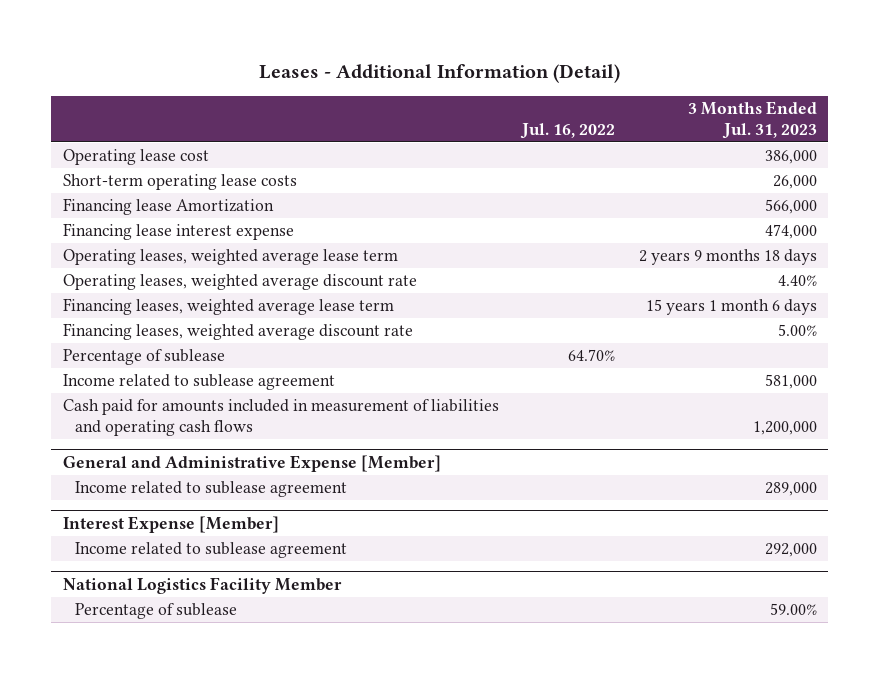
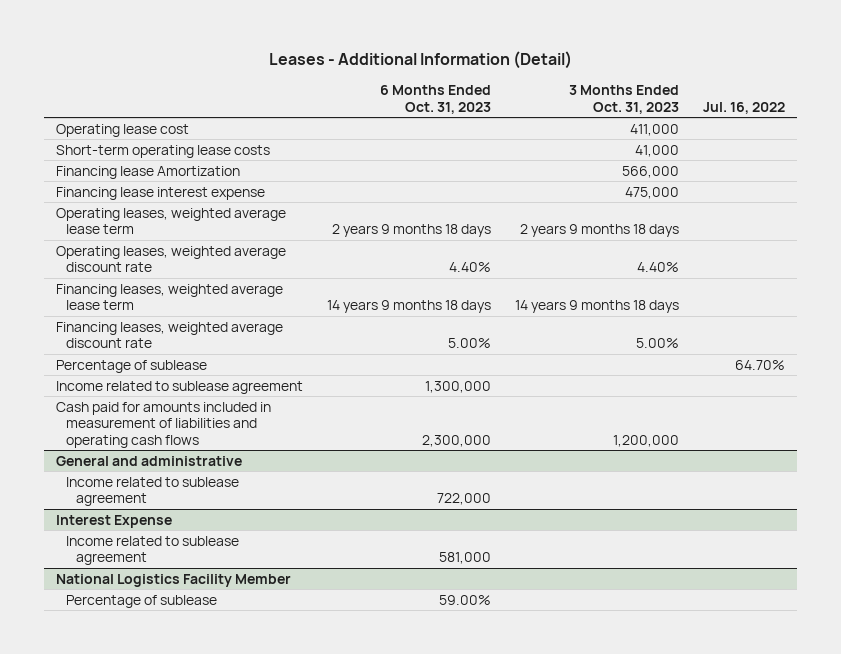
[687,101,817,139] 3 Months Ended Jul. 31, 2023 -> none
none -> [379,85,491,114] 6 Months Ended Oct. 31, 2023
none -> [569,85,680,114] 3 Months Ended Oct. 31, 2023
[62,454,441,472] General and Administrative Expense [Member] -> [55,455,242,466] General and administrative
[62,515,279,533] Interest Expense [Member] -> [55,514,172,528] Interest Expense

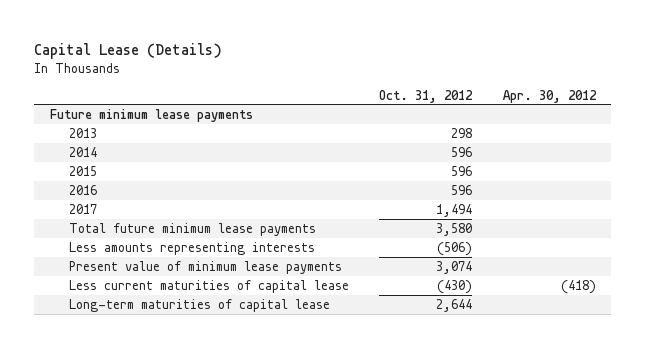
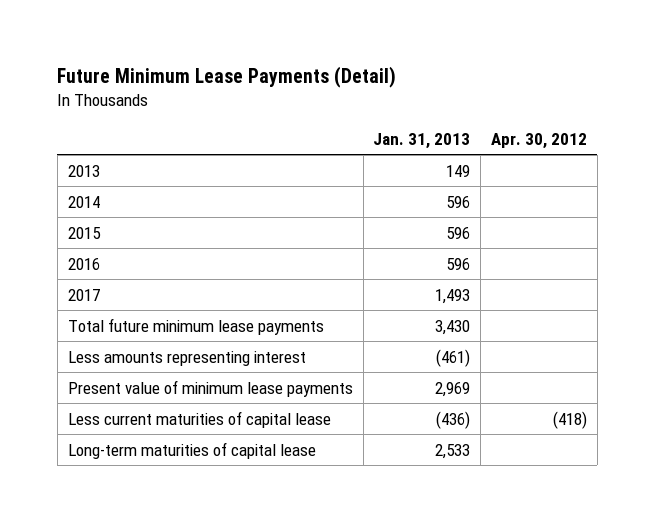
[34,42,223,59] Capital Lease (Details) -> [57,66,397,89] Future Minimum Lease Payments (Detail)
[379,89,474,103] Oct. 31, 2012 -> none
none -> [373,132,471,149] Jan. 31, 2013
[49,108,253,122] Future minimum lease payments -> none
[68,241,315,255] Less amounts representing interests -> [67,350,306,366] Less amounts representing interest

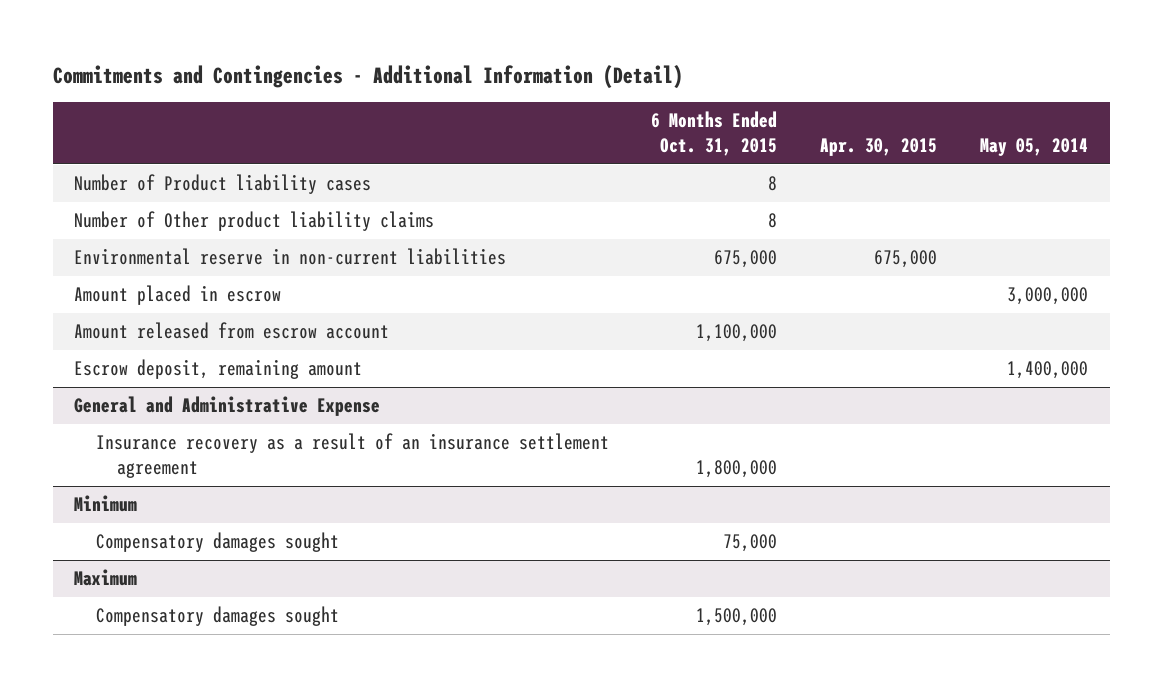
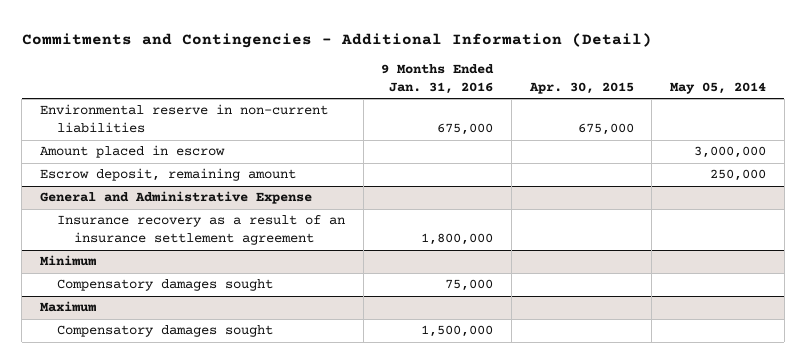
[651,111,778,157] 6 Months Ended Oct. 31, 2015 -> none
none -> [381,63,495,94] 9 Months Ended Jan. 31, 2016
[74,174,372,195] Number of Product liability cases -> none
[74,211,435,232] Number of Other product liability claims -> none
[74,322,390,340] Amount released from escrow account -> none
[1007,361,1089,380] 1,400,000 -> [710,169,767,182] 250,000

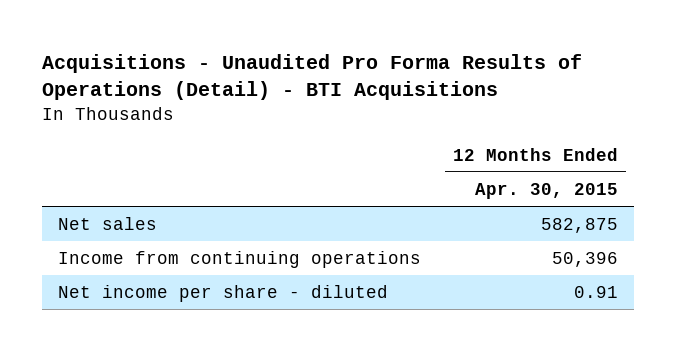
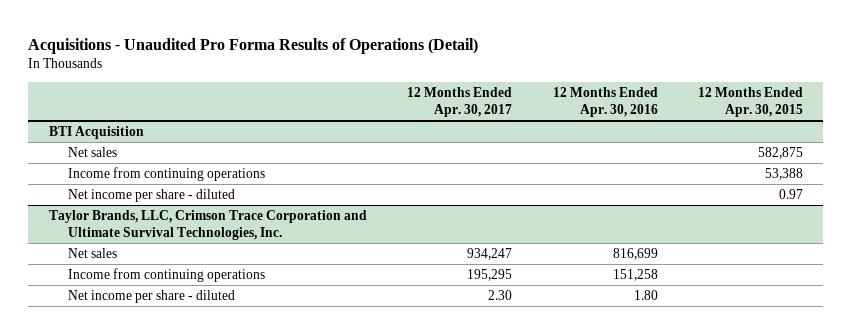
[42,54,583,101] Acquisitions - Unaudited Pro Forma Results of Operations (Detail) - BTI Acquisitions -> [28,37,479,54] Acquisitions - Unaudited Pro Forma Results of Operations (Detail)
none -> [407,87,513,118] 12 Months Ended Apr. 30, 2017
none -> [552,87,658,118] 12 Months Ended Apr. 30, 2016
none -> [48,126,144,140] BTI Acquisition
[552,251,619,267] 50,396 -> [765,168,804,181] 53,388
[574,285,619,298] 0.91 -> [779,189,804,200] 0.97
none -> [48,210,367,241] Taylor Brands, LLC, Crimson Trace Corporation and Ultimate Survival Technologies, Inc.
none -> [68,248,118,259] Net sales
none -> [68,268,266,283] Income from continuing operations
none -> [68,290,236,304] Net income per share - diluted

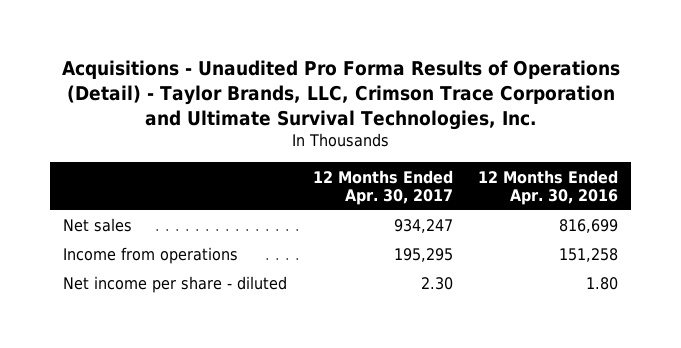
[28,37,479,54] Acquisitions - Unaudited Pro Forma Results of Operations (Detail) -> [61,60,620,130] Acquisitions - Unaudited Pro Forma Results of Operations (Detail) - Taylor Brands, LLC, Crimson Trace Corporation and Ultimate Survival Technologies, Inc.
[698,87,804,118] 12 Months Ended Apr. 30, 2015 -> none
[48,126,144,140] BTI Acquisition -> none
[68,147,118,158] Net sales -> none
[68,167,266,182] Income from continuing operations -> none
[68,189,236,203] Net income per share - diluted -> none
[48,210,367,241] Taylor Brands, LLC, Crimson Trace Corporation and Ultimate Survival Technologies, Inc. -> none
[68,268,266,283] Income from continuing operations -> [63,247,239,265] Income from operations

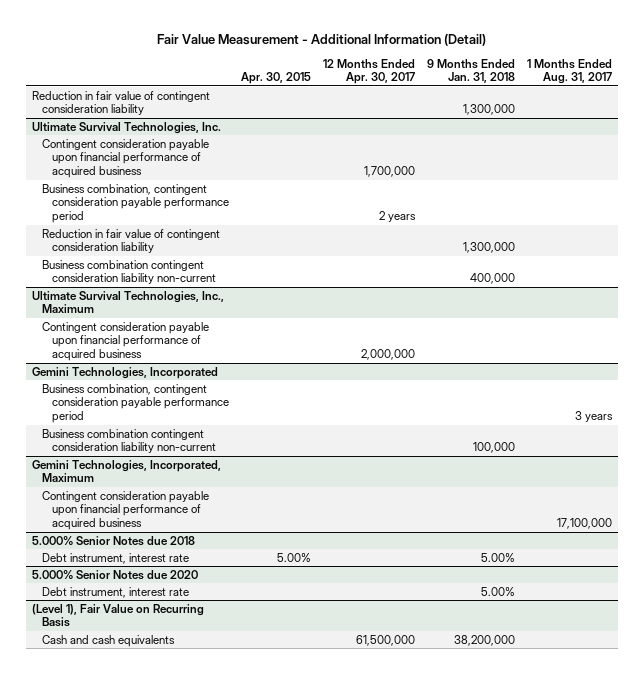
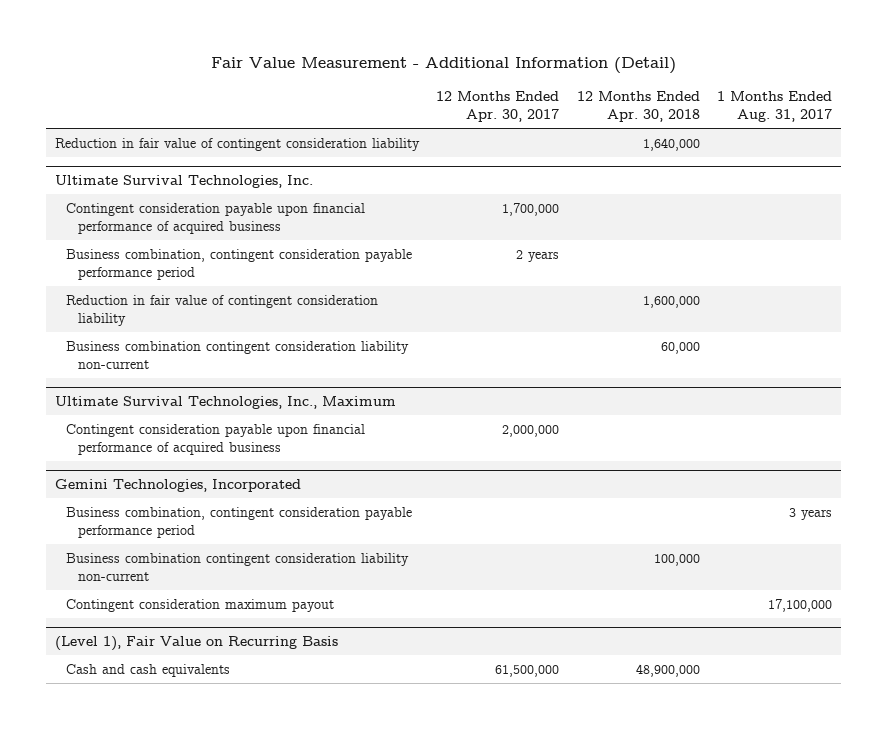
[241,72,312,85] Apr. 30, 2015 -> none
[427,58,516,84] 9 Months Ended Jan. 31, 2018 -> none
none -> [576,91,700,123] 12 Months Ended Apr. 30, 2018
[32,459,222,483] Gemini Technologies, Incorporated, Maximum -> none
[42,490,210,531] Contingent consideration payable upon financial performance of acquired business -> none
[32,535,196,546] 5.000% Senior Notes due 2018 -> none
[42,552,190,564] Debt instrument, interest rate -> none
[32,569,199,580] 5.000% Senior Notes due 2020 -> none
[42,586,190,598] Debt instrument, interest rate -> none
none -> [66,598,335,612] Contingent consideration maximum payout

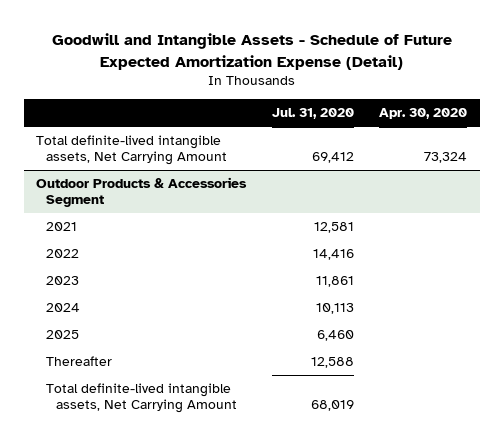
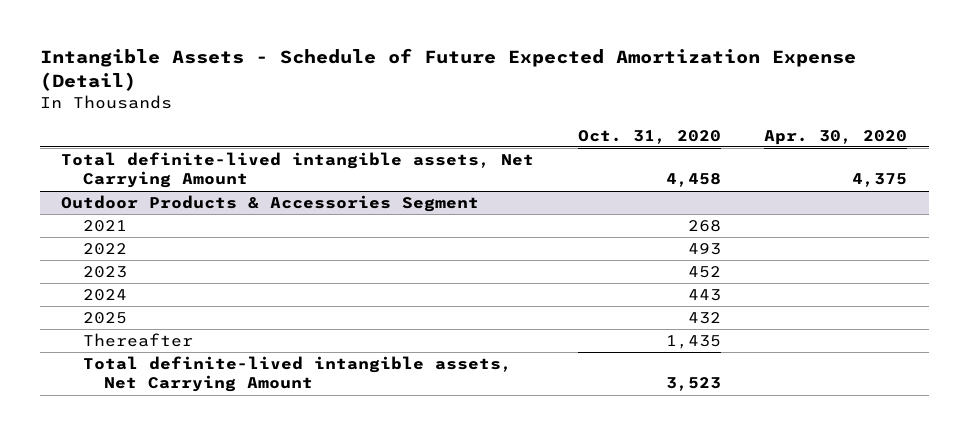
[51,33,452,70] Goodwill and Intangible Assets - Schedule of Future Expected Amortization Expense (Detail) -> [39,48,856,92] Intangible Assets - Schedule of Future Expected Amortization Expense (Detail)
[271,108,354,120] Jul. 31, 2020 -> none
none -> [577,129,721,144] Oct. 31, 2020
[424,152,468,164] 73,324 -> [851,173,907,188] 4,375

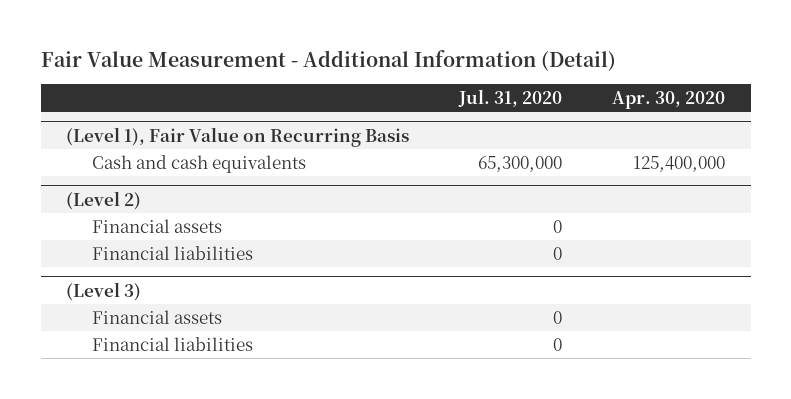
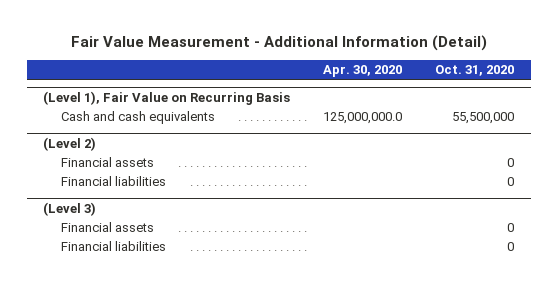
[458,88,563,107] Jul. 31, 2020 -> none
none -> [435,65,515,77] Oct. 31, 2020
[633,155,726,172] 125,400,000 -> [323,112,403,125] 125,000,000.0

